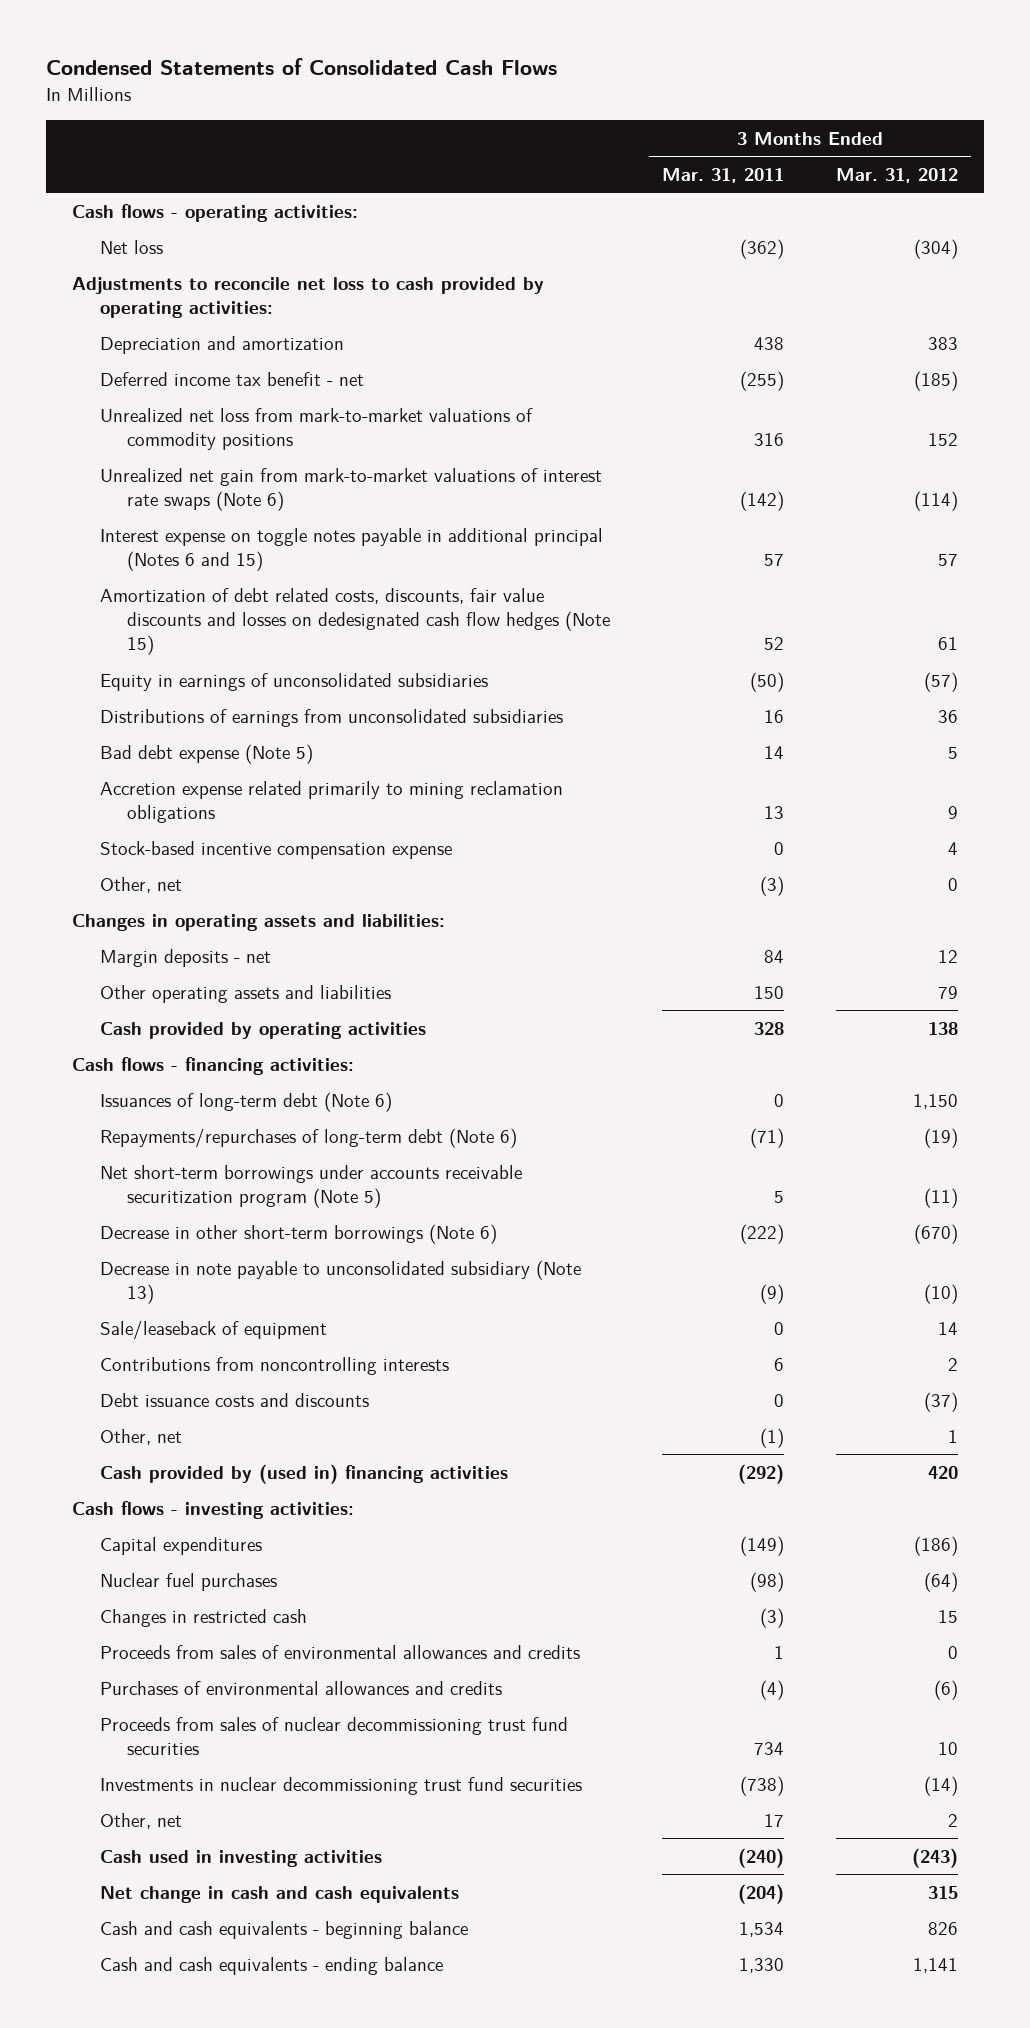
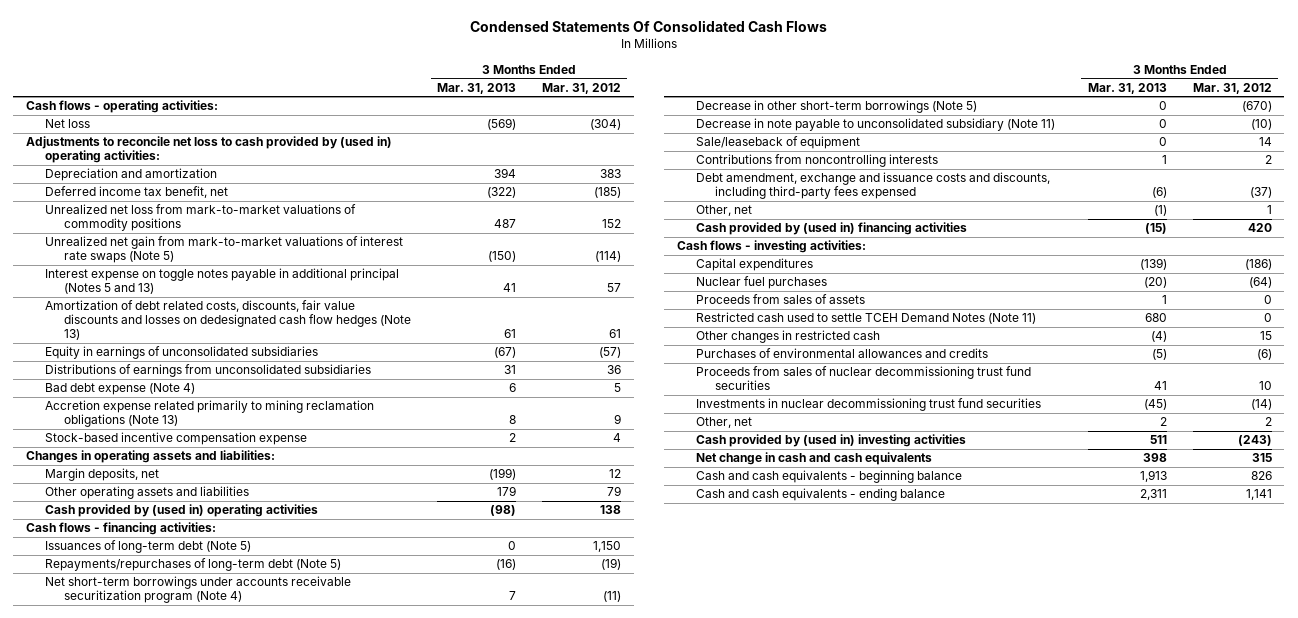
[45,58,557,76] Condensed Statements of Consolidated Cash Flows -> [469,20,827,33] Condensed Statements Of Consolidated Cash Flows
[662,167,785,183] Mar. 31, 2011 -> none
none -> [437,82,517,94] Mar. 31, 2013
[71,276,544,319] Adjustments to reconcile net loss to cash provided by operating activities: -> [26,136,393,164] Adjustments to reconcile net loss to cash provided by (used in) operating activities:
[99,371,364,386] Deferred income tax benefit - net -> [45,186,229,199] Deferred income tax benefit, net
[99,467,602,512] Unrealized net gain from mark-to-market valuations of interest rate swaps (Note 6) -> [45,236,404,264] Unrealized net gain from mark-to-market valuations of interest rate swaps (Note 5)
[99,527,603,572] Interest expense on toggle notes payable in additional principal (Notes 6 and 15) -> [45,268,400,295] Interest expense on toggle notes payable in additional principal (Notes 5 and 13)
[99,587,611,656] Amortization of debt related costs, discounts, fair value discounts and losses on dedesignated cash flow hedges (Note 15) -> [45,300,412,341] Amortization of debt related costs, discounts, fair value discounts and losses on dedesignated cash flow hedges (Note 13)
[99,743,313,764] Bad debt expense (Note 5) -> [45,383,196,396] Bad debt expense (Note 4)
[99,780,563,824] Accretion expense related primarily to mining reclamation obligations -> [45,400,375,428] Accretion expense related primarily to mining reclamation obligations (Note 13)
[99,876,182,893] Other, net -> none
[99,948,271,967] Margin deposits - net -> [45,468,160,482] Margin deposits, net
[99,1021,426,1039] Cash provided by operating activities -> [45,504,319,518] Cash provided by (used in) operating activities
[99,1091,392,1112] Issuances of long-term debt (Note 6) -> [45,540,252,554] Issuances of long-term debt (Note 5)
[99,1127,517,1148] Repayments/repurchases of long-term debt (Note 6) -> [45,558,342,572] Repayments/repurchases of long-term debt (Note 5)
[99,1164,522,1209] Net short-term borrowings under accounts receivable securitization program (Note 5) -> [45,576,352,604] Net short-term borrowings under accounts receivable securitization program (Note 4)
[99,1223,497,1244] Decrease in other short-term borrowings (Note 6) -> [695,100,977,114] Decrease in other short-term borrowings (Note 5)
[99,1259,581,1305] Decrease in note payable to unconsolidated subsidiary (Note 13) -> [695,118,1055,132] Decrease in note payable to unconsolidated subsidiary (Note 11)
[99,1392,369,1407] Debt issuance costs and discounts -> [695,172,1050,200] Debt amendment, exchange and issuance costs and discounts, including third-party fees expensed
[99,1644,580,1659] Proceeds from sales of environmental allowances and credits -> none
none -> [695,294,865,305] Proceeds from sales of assets
none -> [695,312,1036,325] Restricted cash used to settle TCEH Demand Notes (Note 11)
[99,1608,307,1627] Changes in restricted cash -> [695,330,880,344] Other changes in restricted cash
[99,1849,382,1867] Cash used in investing activities -> [695,434,966,448] Cash provided by (used in) investing activities

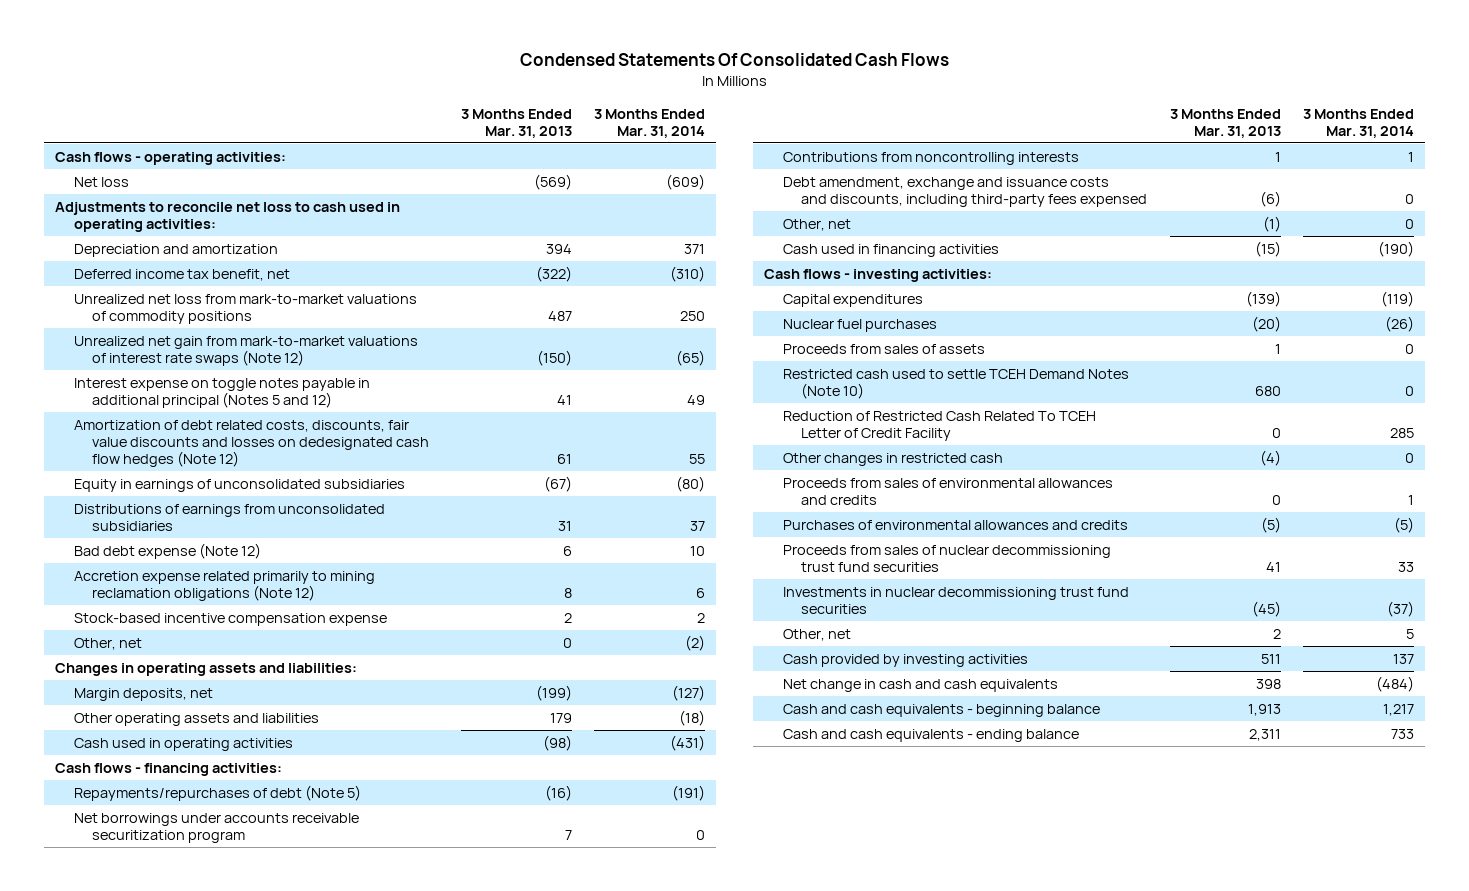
[541,82,621,94] Mar. 31, 2012 -> none
none -> [594,108,706,138] 3 Months Ended Mar. 31, 2014
[26,136,393,164] Adjustments to reconcile net loss to cash provided by (used in) operating activities: -> [54,201,400,233] Adjustments to reconcile net loss to cash used in operating activities:
[45,236,404,264] Unrealized net gain from mark-to-market valuations of interest rate swaps (Note 5) -> [73,335,418,367] Unrealized net gain from mark-to-market valuations of interest rate swaps (Note 12)
[45,268,400,295] Interest expense on toggle notes payable in additional principal (Notes 5 and 13) -> [73,377,370,409] Interest expense on toggle notes payable in additional principal (Notes 5 and 12)
[45,300,412,341] Amortization of debt related costs, discounts, fair value discounts and losses on dedesignated cash flow hedges (Note 13) -> [73,419,430,468] Amortization of debt related costs, discounts, fair value discounts and losses on dedesignated cash flow hedges (Note 12)
[45,383,196,396] Bad debt expense (Note 4) -> [73,542,261,559] Bad debt expense (Note 12)
[45,400,375,428] Accretion expense related primarily to mining reclamation obligations (Note 13) -> [73,570,375,602] Accretion expense related primarily to mining reclamation obligations (Note 12)
none -> [73,637,142,650] Other, net
[45,504,319,518] Cash provided by (used in) operating activities -> [73,737,293,751] Cash used in operating activities
[45,540,252,554] Issuances of long-term debt (Note 5) -> none
[695,100,977,114] Decrease in other short-term borrowings (Note 5) -> none
[695,118,1055,132] Decrease in note payable to unconsolidated subsidiary (Note 11) -> none
[695,136,860,150] Sale/leaseback of equipment -> none
[45,558,342,572] Repayments/repurchases of long-term debt (Note 5) -> [73,784,361,801] Repayments/repurchases of debt (Note 5)
[45,576,352,604] Net short-term borrowings under accounts receivable securitization program (Note 4) -> [73,812,359,844] Net borrowings under accounts receivable securitization program
[695,222,967,236] Cash provided by (used in) financing activities -> [782,243,999,257] Cash used in financing activities
[695,312,1036,325] Restricted cash used to settle TCEH Demand Notes (Note 11) -> [782,368,1129,400] Restricted cash used to settle TCEH Demand Notes (Note 10)
none -> [782,410,1096,442] Reduction of Restricted Cash Related To TCEH Letter of Credit Facility
none -> [782,477,1113,506] Proceeds from sales of environmental allowances and credits
[695,434,966,448] Cash provided by (used in) investing activities -> [782,653,1028,667] Cash provided by investing activities

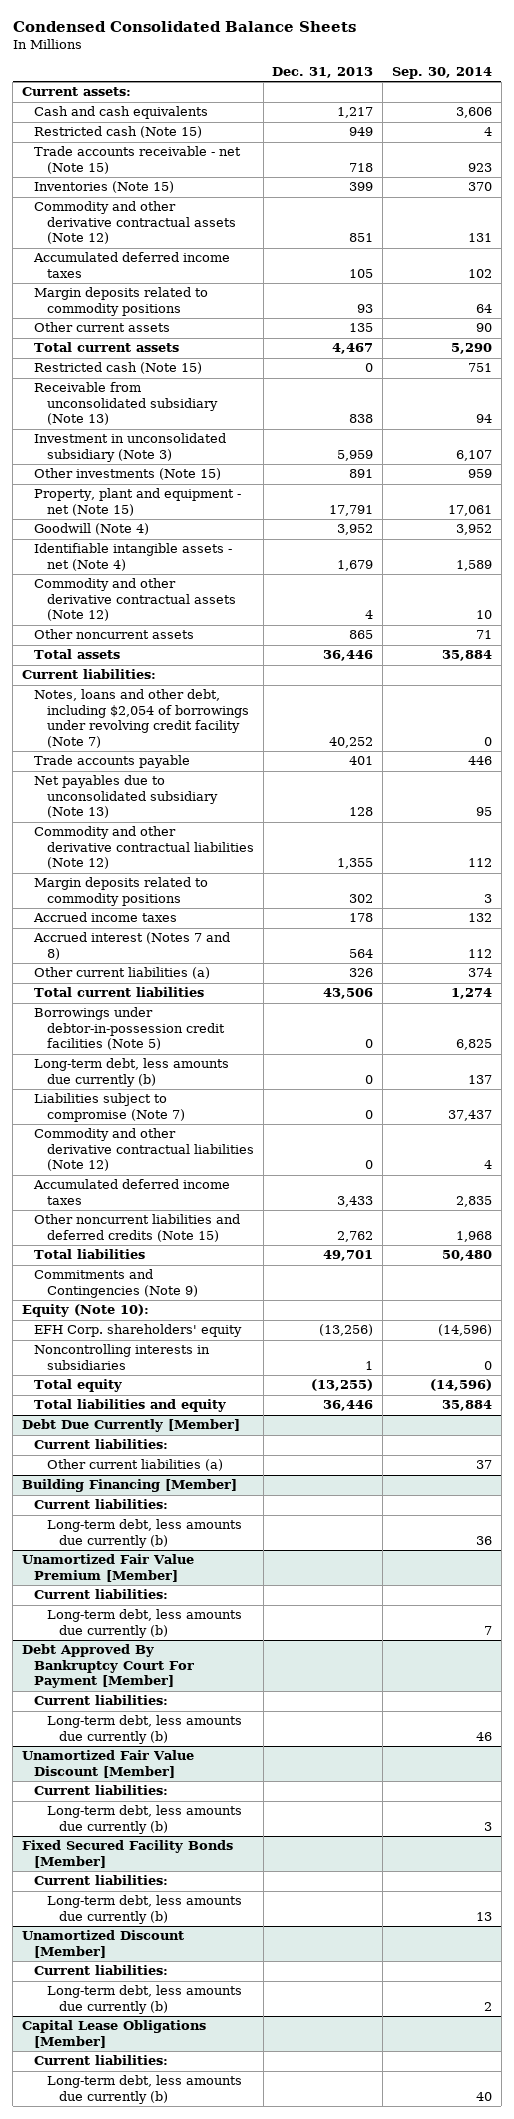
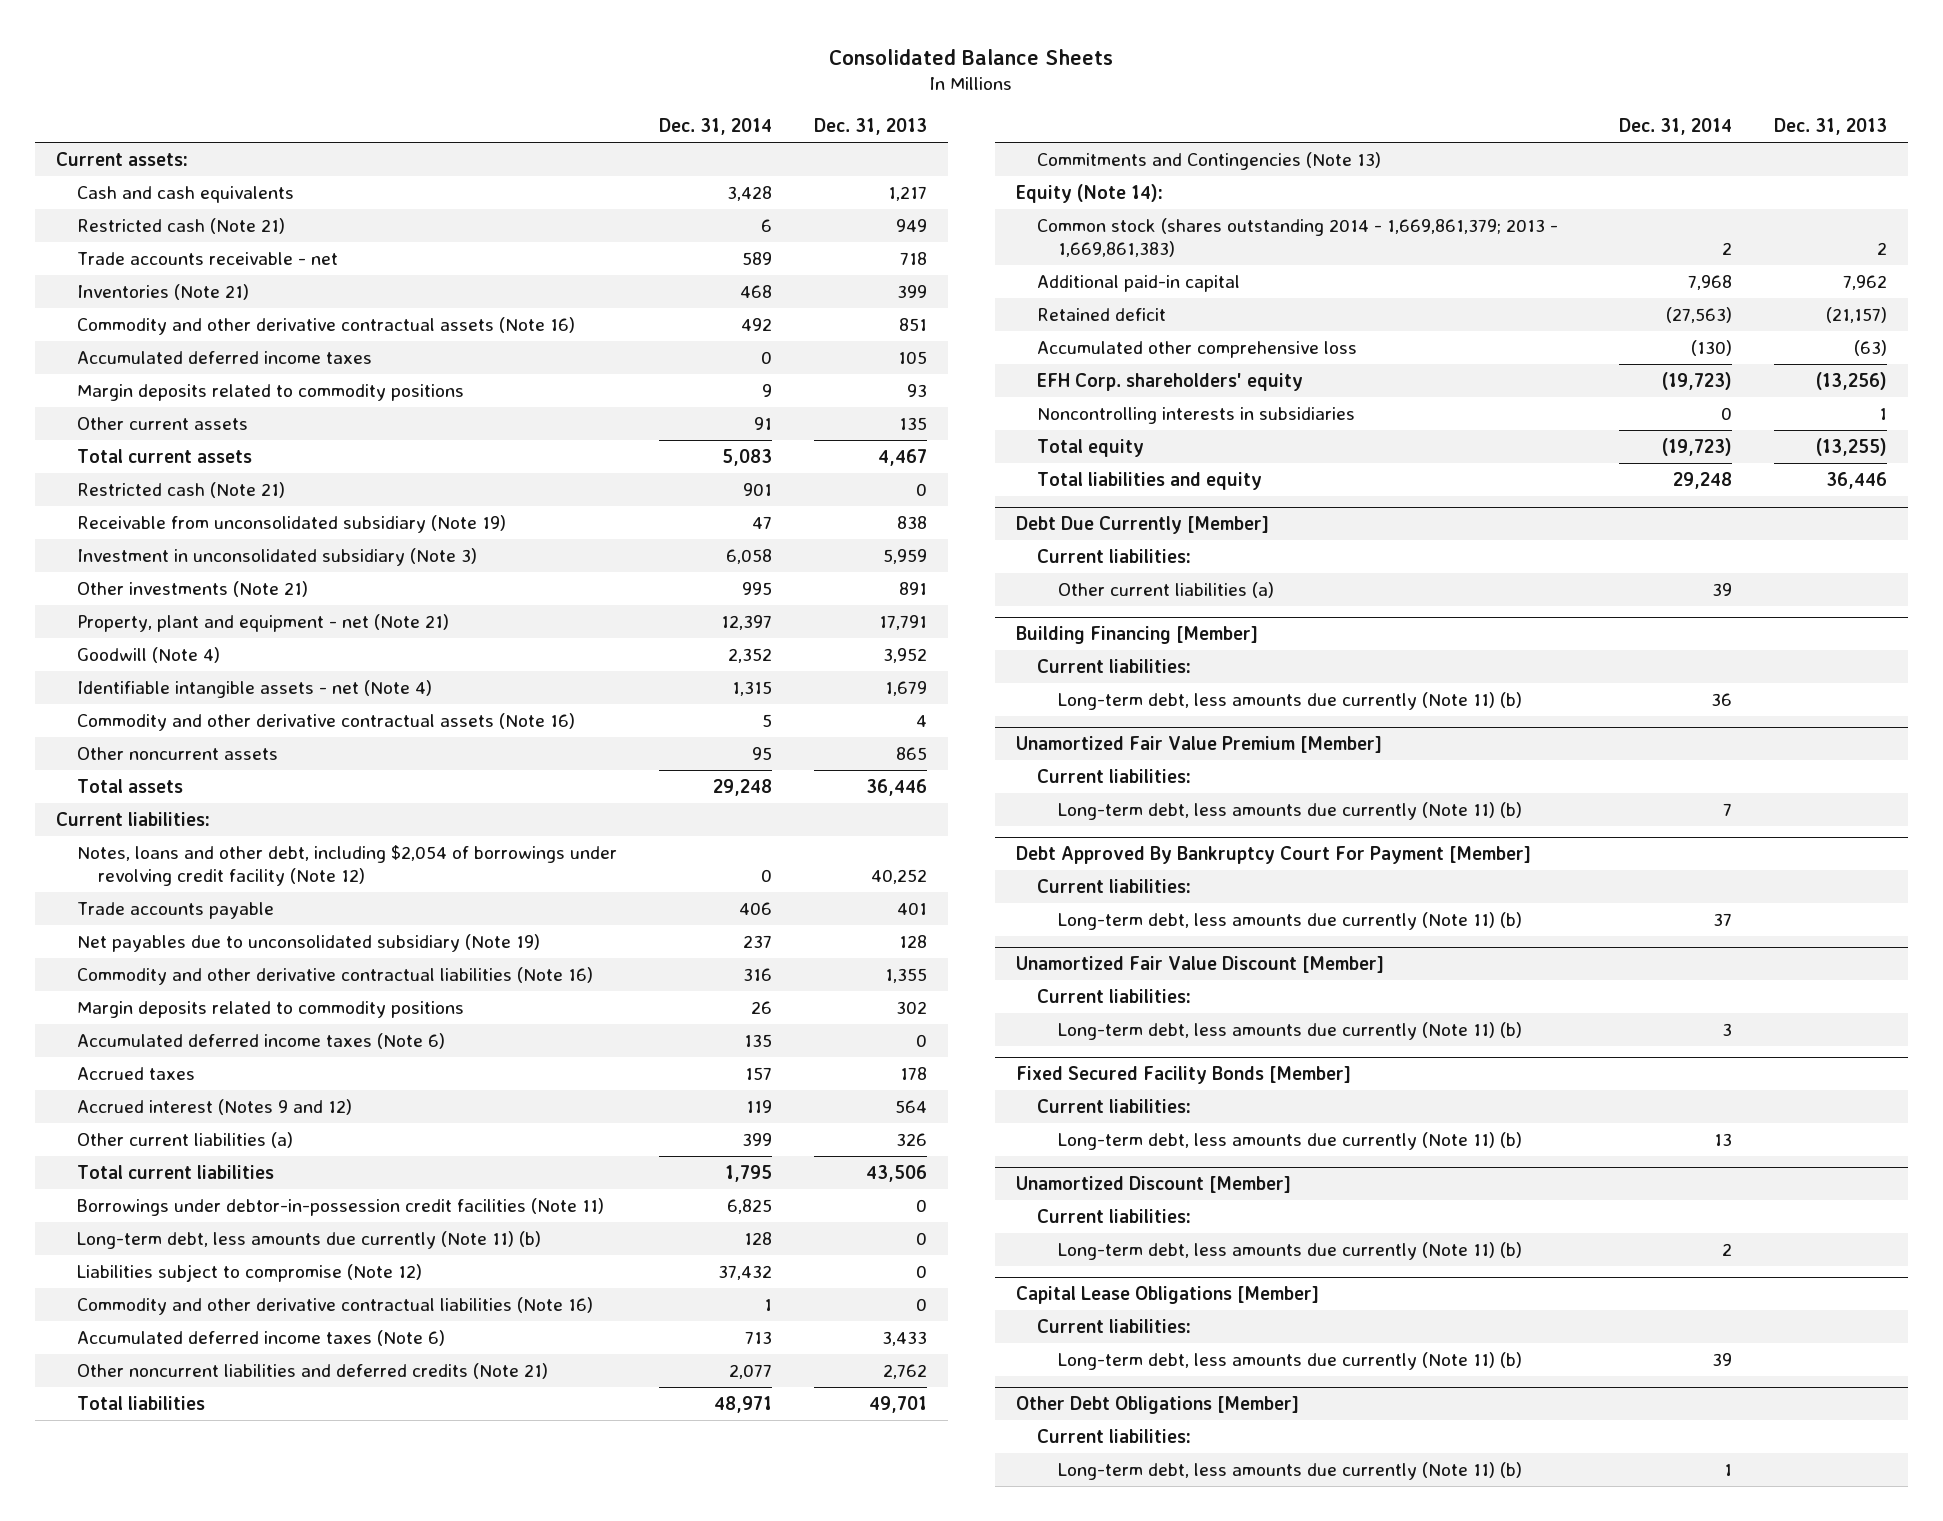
[12,21,356,33] Condensed Consolidated Balance Sheets -> [829,48,1114,65] Consolidated Balance Sheets
[391,67,492,80] Sep. 30, 2014 -> none
none -> [658,117,772,135] Dec. 31, 2014
[34,126,203,139] Restricted cash (Note 15) -> [77,218,286,235] Restricted cash (Note 21)
[34,146,242,174] Trade accounts receivable - net (Note 15) -> [77,252,339,266] Trade accounts receivable - net
[34,181,175,194] Inventories (Note 15) -> [77,284,250,301] Inventories (Note 21)
[34,201,236,245] Commodity and other derivative contractual assets (Note 12) -> [77,317,576,336] Commodity and other derivative contractual assets (Note 16)
[34,362,203,375] Restricted cash (Note 15) -> [77,482,286,499] Restricted cash (Note 21)
[34,382,218,426] Receivable from unconsolidated subsidiary (Note 13) -> [77,515,507,534] Receivable from unconsolidated subsidiary (Note 19)
[34,468,222,481] Other investments (Note 15) -> [77,581,309,598] Other investments (Note 21)
[34,488,242,516] Property, plant and equipment - net (Note 15) -> [77,614,450,633] Property, plant and equipment - net (Note 21)
[34,578,236,622] Commodity and other derivative contractual assets (Note 12) -> [77,713,576,732] Commodity and other derivative contractual assets (Note 16)
[34,689,249,748] Notes, loans and other debt, including $2,054 of borrowings under revolving credit facility (Note 7) -> [77,845,618,886] Notes, loans and other debt, including $2,054 of borrowings under revolving credit facility (Note 12)
[34,775,218,819] Net payables due to unconsolidated subsidiary (Note 13) -> [77,934,541,953] Net payables due to unconsolidated subsidiary (Note 19)
[34,826,254,870] Commodity and other derivative contractual liabilities (Note 12) -> [77,967,594,986] Commodity and other derivative contractual liabilities (Note 16)
none -> [77,1033,446,1050] Accumulated deferred income taxes (Note 6)
[33,912,178,923] Accrued income taxes -> [77,1067,196,1081] Accrued taxes
[33,932,231,960] Accrued interest (Notes 7 and 8) -> [77,1099,353,1116] Accrued interest (Notes 9 and 12)
[34,1007,225,1051] Borrowings under debtor-in-possession credit facilities (Note 5) -> [77,1198,605,1217] Borrowings under debtor-in-possession credit facilities (Note 11)
[34,1058,230,1087] Long-term debt, less amounts due currently (b) -> [77,1231,542,1250] Long-term debt, less amounts due currently (Note 11) (b)
[34,1093,185,1122] Liabilities subject to compromise (Note 7) -> [77,1264,423,1283] Liabilities subject to compromise (Note 12)
[34,1128,254,1172] Commodity and other derivative contractual liabilities (Note 12) -> [77,1297,594,1316] Commodity and other derivative contractual liabilities (Note 16)
[33,1179,231,1205] Accumulated deferred income taxes -> [77,1330,446,1347] Accumulated deferred income taxes (Note 6)
[34,1214,241,1242] Other noncurrent liabilities and deferred credits (Note 15) -> [77,1363,549,1380] Other noncurrent liabilities and deferred credits (Note 21)
[34,1269,198,1298] Commitments and Contingencies (Note 9) -> [1036,152,1381,171] Commitments and Contingencies (Note 13)
[21,1304,149,1318] Equity (Note 10): -> [1015,184,1163,204] Equity (Note 14):
none -> [1036,218,1558,257] Common stock (shares outstanding 2014 - 1,669,861,379; 2013 - 1,669,861,383)
none -> [1036,275,1240,293] Additional paid-in capital
none -> [1036,308,1166,322] Retained deficit
none -> [1036,341,1357,359] Accumulated other comprehensive loss
[46,1519,242,1548] Long-term debt, less amounts due currently (b) -> [1058,692,1523,711] Long-term debt, less amounts due currently (Note 11) (b)
[46,1609,242,1638] Long-term debt, less amounts due currently (b) -> [1058,802,1523,821] Long-term debt, less amounts due currently (Note 11) (b)
[46,1715,242,1744] Long-term debt, less amounts due currently (b) -> [1058,912,1523,931] Long-term debt, less amounts due currently (Note 11) (b)
[46,1805,242,1834] Long-term debt, less amounts due currently (b) -> [1058,1022,1523,1041] Long-term debt, less amounts due currently (Note 11) (b)
[46,1895,242,1924] Long-term debt, less amounts due currently (b) -> [1058,1132,1523,1151] Long-term debt, less amounts due currently (Note 11) (b)
[46,1985,242,2014] Long-term debt, less amounts due currently (b) -> [1058,1242,1523,1261] Long-term debt, less amounts due currently (Note 11) (b)
[46,2075,242,2104] Long-term debt, less amounts due currently (b) -> [1058,1352,1523,1371] Long-term debt, less amounts due currently (Note 11) (b)
none -> [1015,1396,1299,1415] Other Debt Obligations [Member]
none -> [1036,1429,1191,1444] Current liabilities:
none -> [1058,1462,1523,1481] Long-term debt, less amounts due currently (Note 11) (b)

